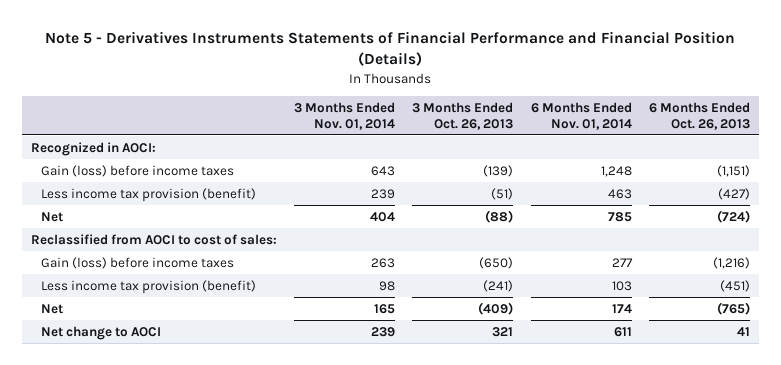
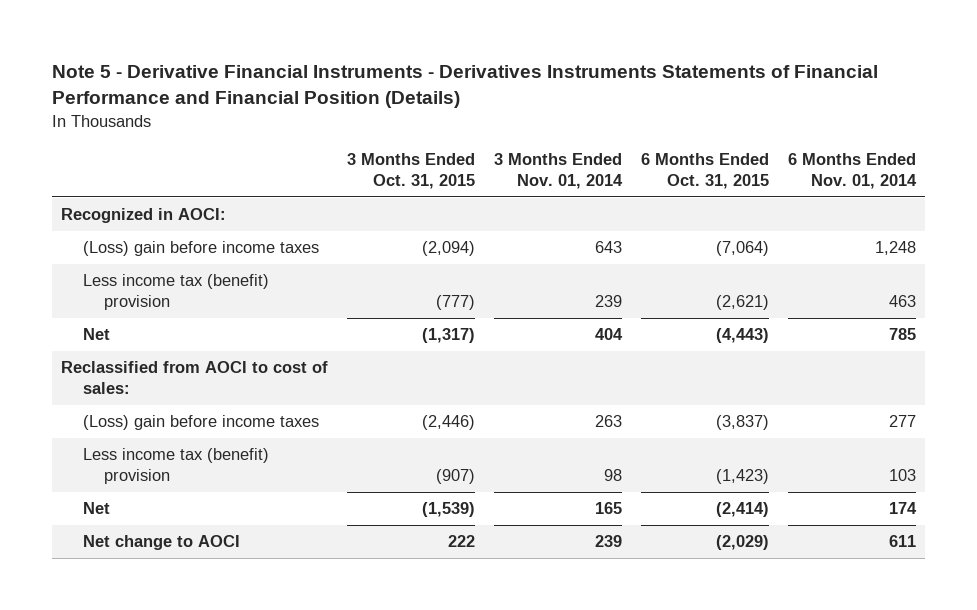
[45,31,736,67] Note 5 - Derivatives Instruments Statements of Financial Performance and Financial Position (Details) -> [52,64,879,108] Note 5 - Derivative Financial Instruments - Derivatives Instruments Statements of Financial Performance and Financial Position (Details)
[412,101,514,130] 3 Months Ended Oct. 26, 2013 -> none
[649,101,751,130] 6 Months Ended Oct. 26, 2013 -> none
none -> [347,153,476,190] 3 Months Ended Oct. 31, 2015
none -> [640,153,769,190] 6 Months Ended Oct. 31, 2015
[41,164,235,177] Gain (loss) before income taxes -> [82,241,319,257] (Loss) gain before income taxes
[41,187,257,202] Less income tax provision (benefit) -> [82,274,269,310] Less income tax (benefit) provision
[41,256,235,269] Gain (loss) before income taxes -> [82,415,319,431] (Loss) gain before income taxes
[41,279,257,294] Less income tax provision (benefit) -> [82,448,269,484] Less income tax (benefit) provision

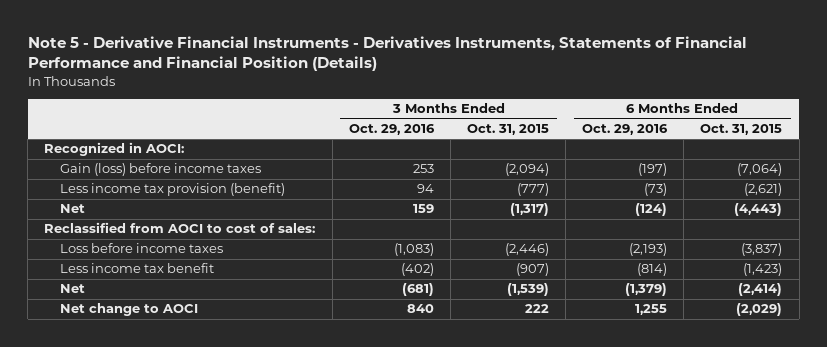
[52,64,879,108] Note 5 - Derivative Financial Instruments - Derivatives Instruments Statements of Financial Performance and Financial Position (Details) -> [27,36,747,72] Note 5 - Derivative Financial Instruments - Derivatives Instruments, Statements of Financial Performance and Financial Position (Details)
[494,153,624,190] 3 Months Ended Nov. 01, 2014 -> none
[787,153,917,190] 6 Months Ended Nov. 01, 2014 -> none
none -> [348,123,435,135] Oct. 29, 2016
none -> [582,123,669,135] Oct. 29, 2016
[82,241,319,257] (Loss) gain before income taxes -> [59,163,261,177] Gain (loss) before income taxes
[82,274,269,310] Less income tax (benefit) provision -> [59,183,285,197] Less income tax provision (benefit)
[82,415,319,431] (Loss) gain before income taxes -> [59,243,223,254] Loss before income taxes
[82,448,269,484] Less income tax (benefit) provision -> [59,263,214,274] Less income tax benefit

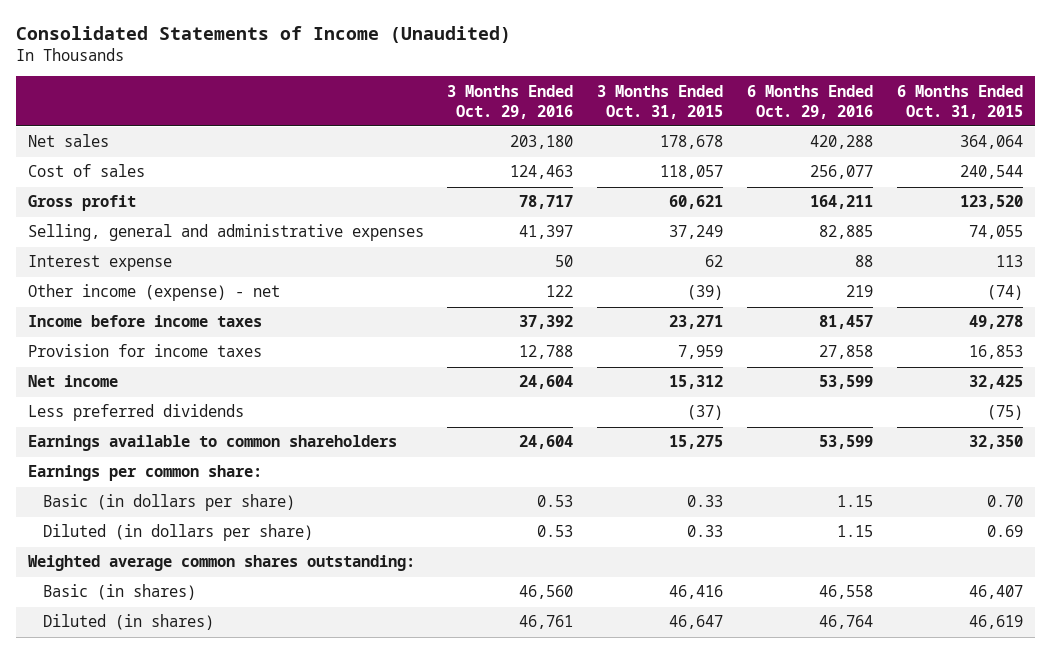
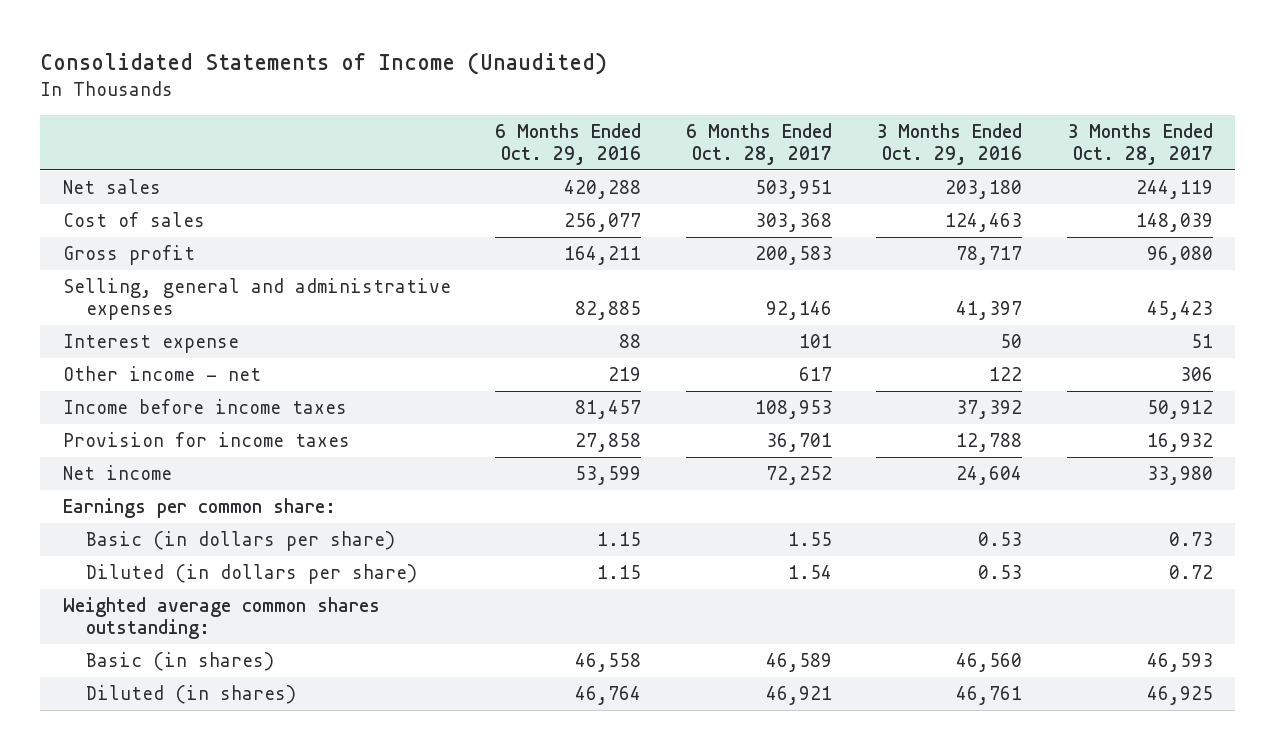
[597,84,724,119] 3 Months Ended Oct. 31, 2015 -> none
[897,84,1024,119] 6 Months Ended Oct. 31, 2015 -> none
none -> [685,122,832,166] 6 Months Ended Oct. 28, 2017
none -> [1066,122,1213,166] 3 Months Ended Oct. 28, 2017
[27,284,280,302] Other income (expense) - net -> [62,366,261,382] Other income - net
[27,404,244,422] Less preferred dividends -> none
[27,435,397,452] Earnings available to common shareholders -> none

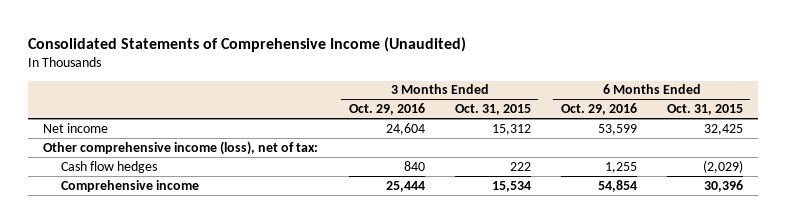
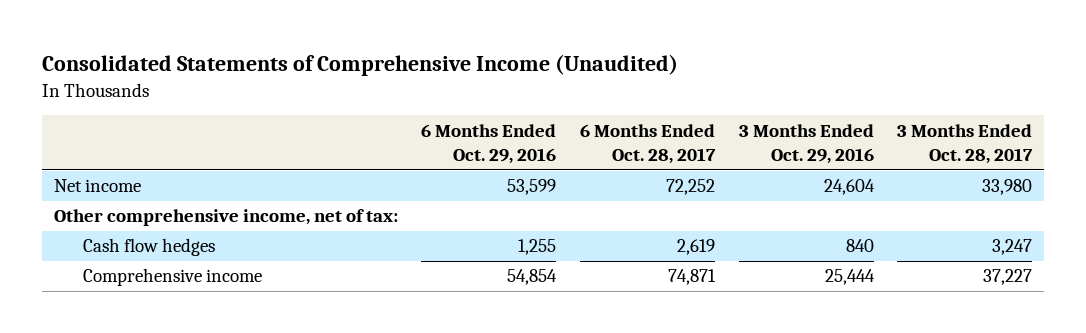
[454,104,531,116] Oct. 31, 2015 -> none
[666,104,743,116] Oct. 31, 2015 -> none
none -> [579,123,716,164] 6 Months Ended Oct. 28, 2017
none -> [897,123,1034,164] 3 Months Ended Oct. 28, 2017
[43,140,319,155] Other comprehensive income (loss), net of tax: -> [53,209,398,227] Other comprehensive income, net of tax:

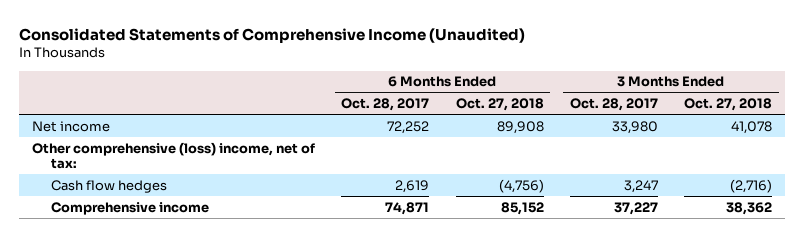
[421,123,557,164] 6 Months Ended Oct. 29, 2016 -> none
[738,123,874,164] 3 Months Ended Oct. 29, 2016 -> none
none -> [455,98,544,112] Oct. 27, 2018
none -> [683,98,772,112] Oct. 27, 2018
[53,209,398,227] Other comprehensive income, net of tax: -> [32,141,316,170] Other comprehensive (loss) income, net of tax:

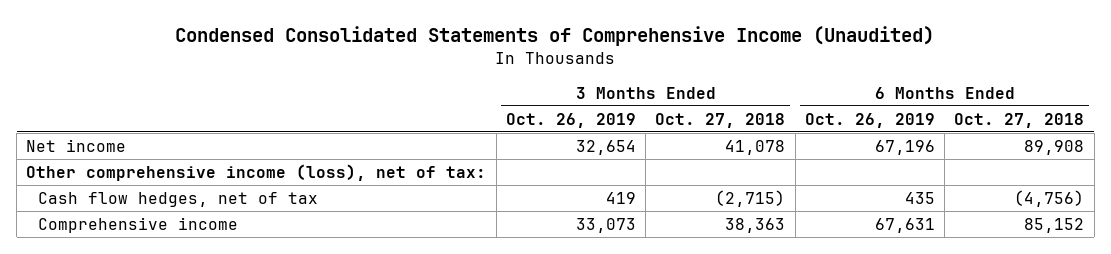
[19,27,526,43] Consolidated Statements of Comprehensive Income (Unaudited) -> [175,25,935,46] Condensed Consolidated Statements of Comprehensive Income (Unaudited)
[341,98,430,112] Oct. 28, 2017 -> none
[569,98,658,112] Oct. 28, 2017 -> none
none -> [505,112,636,128] Oct. 26, 2019
none -> [804,112,935,128] Oct. 26, 2019
[32,141,316,170] Other comprehensive (loss) income, net of tax: -> [26,163,487,181] Other comprehensive income (loss), net of tax:
[50,179,167,193] Cash flow hedges -> [38,191,319,207] Cash flow hedges, net of tax
[729,178,772,193] (2,716) -> [715,189,786,207] (2,715)
[725,201,772,215] 38,362 -> [725,217,786,233] 38,363

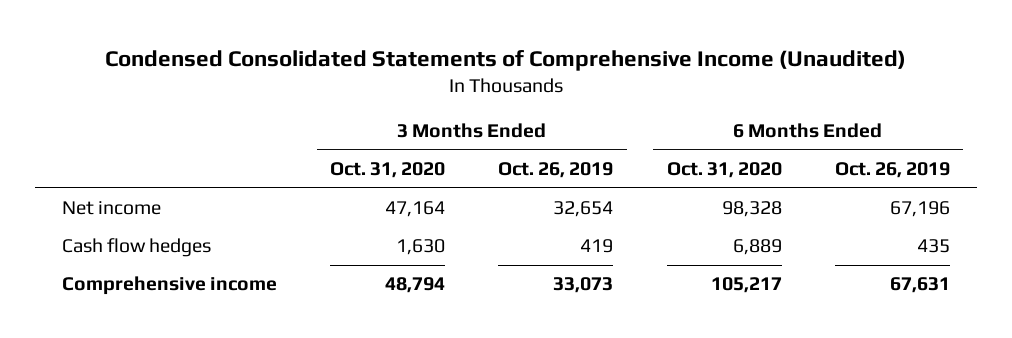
[655,112,786,128] Oct. 27, 2018 -> none
[954,112,1085,128] Oct. 27, 2018 -> none
none -> [330,162,446,179] Oct. 31, 2020
none -> [666,162,782,179] Oct. 31, 2020
[26,163,487,181] Other comprehensive income (loss), net of tax: -> none
[38,191,319,207] Cash flow hedges, net of tax -> [61,238,211,258] Cash flow hedges

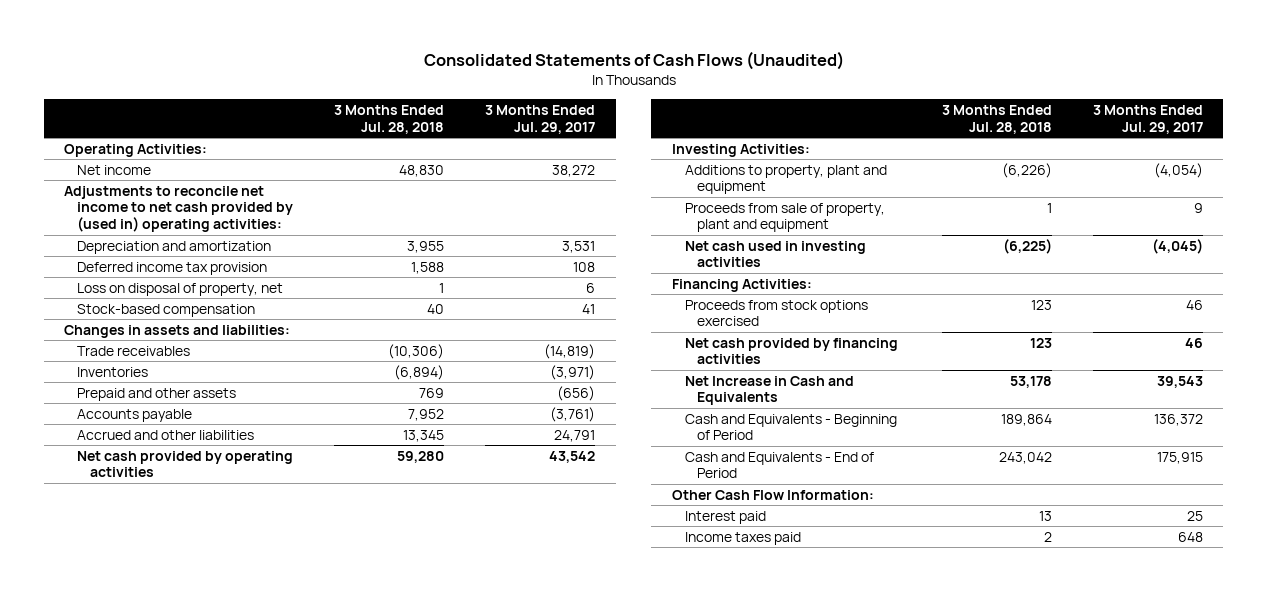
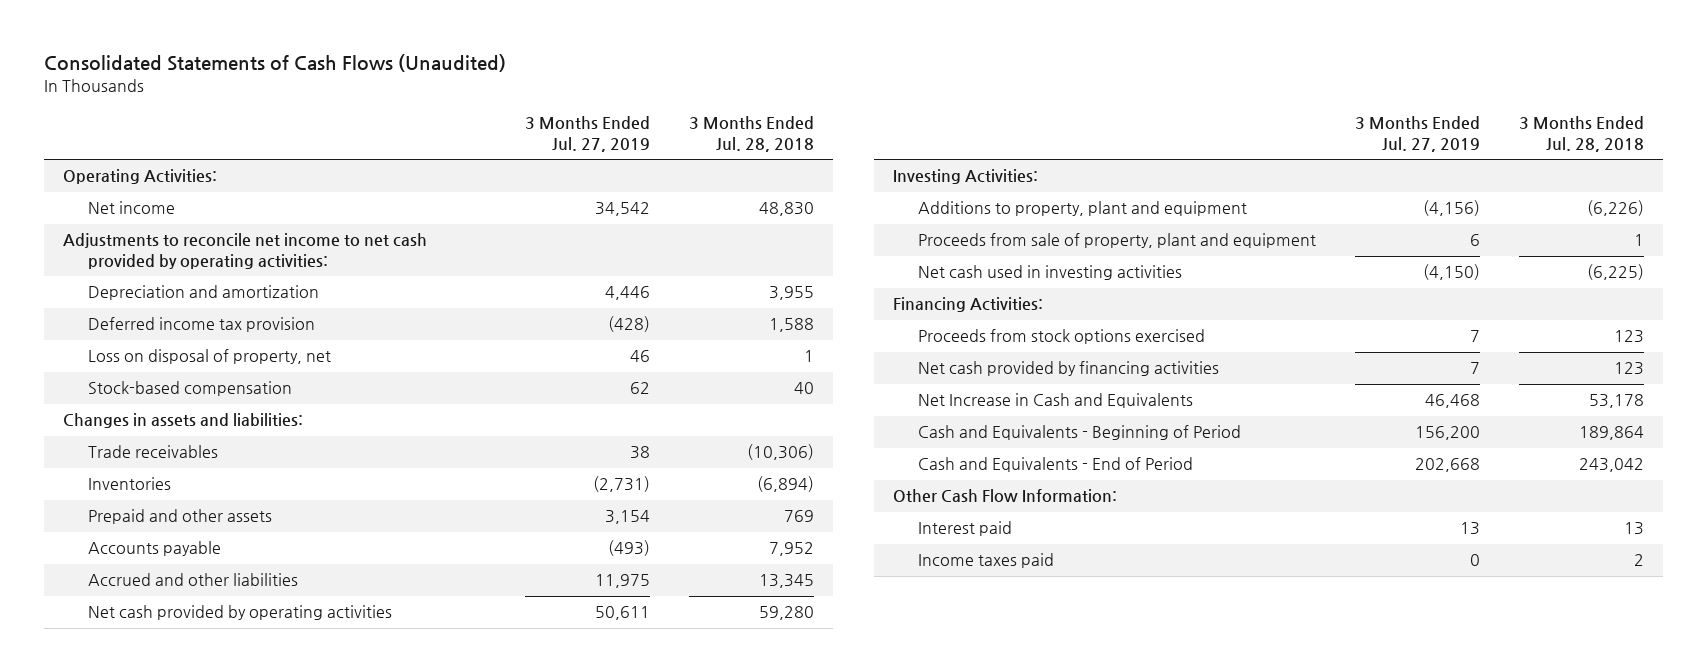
[485,105,596,134] 3 Months Ended Jul. 29, 2017 -> none
none -> [524,116,650,152] 3 Months Ended Jul. 27, 2019
[64,185,294,233] Adjustments to reconcile net income to net cash provided by (used in) operating activities: -> [63,233,428,270] Adjustments to reconcile net income to net cash provided by operating activities:

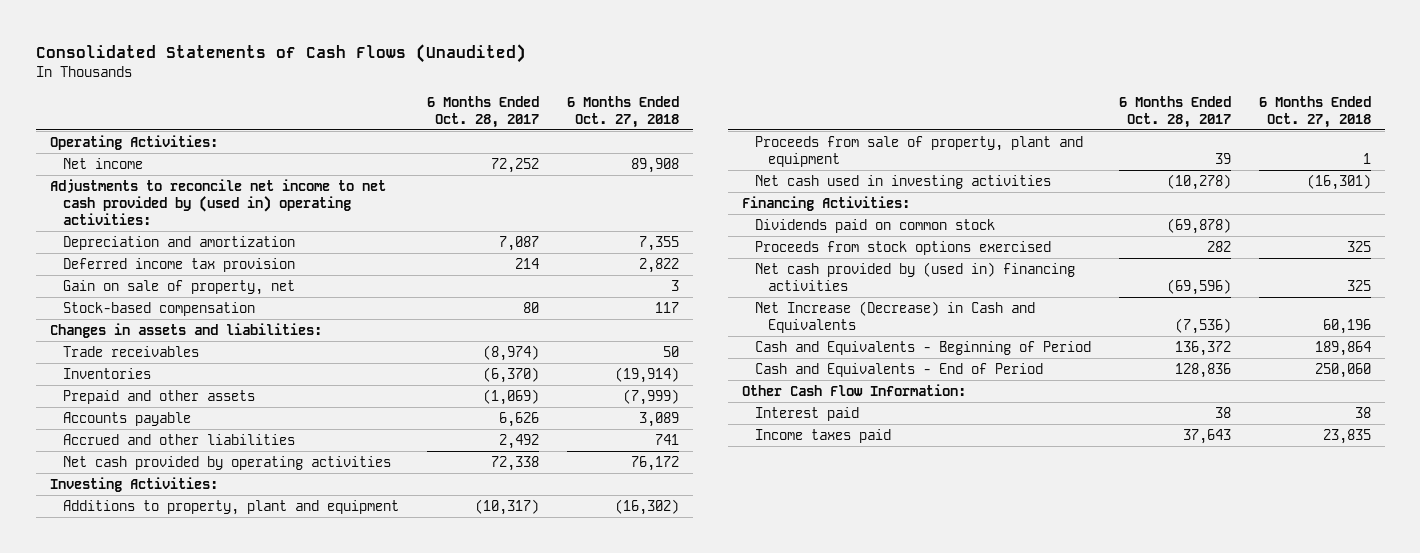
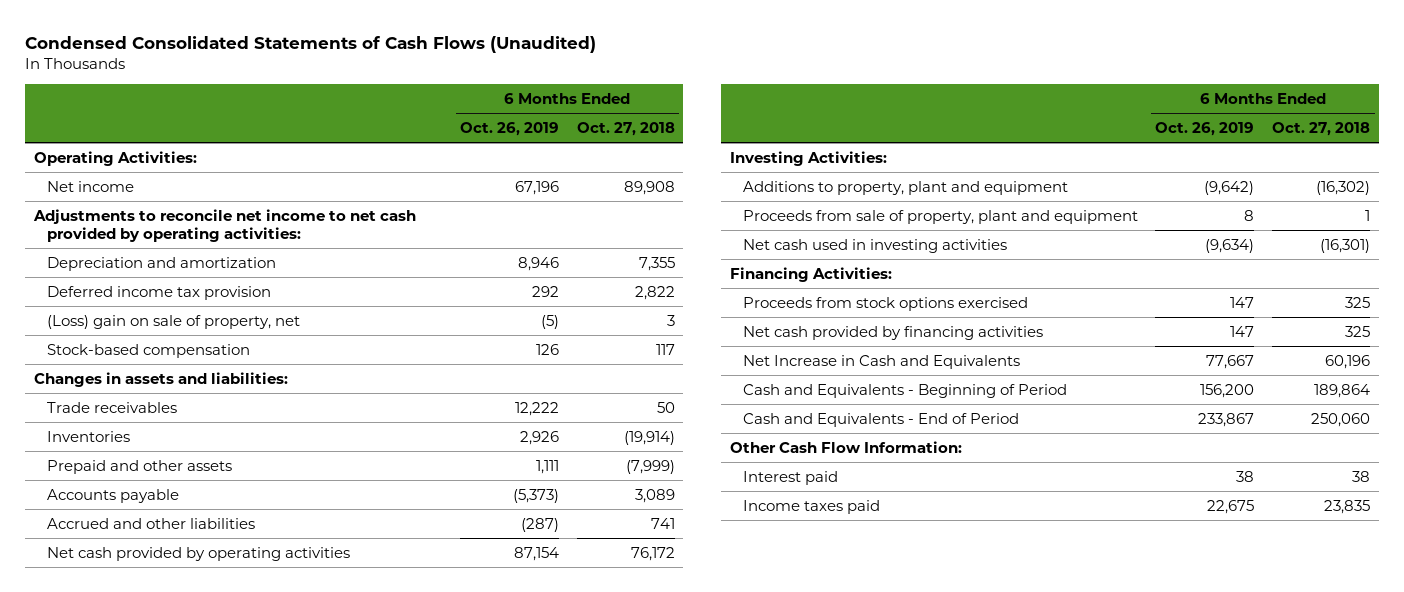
[35,43,526,63] Consolidated Statements of Cash Flows (Unaudited) -> [25,35,597,53] Condensed Consolidated Statements of Cash Flows (Unaudited)
[426,95,539,128] 6 Months Ended Oct. 28, 2017 -> none
none -> [459,121,559,136] Oct. 26, 2019
[49,178,386,225] Adjustments to reconcile net income to net cash provided by (used in) operating activities: -> [33,208,417,242] Adjustments to reconcile net income to net cash provided by operating activities:
[63,279,296,295] Gain on sale of property, net -> [47,314,301,329] (Loss) gain on sale of property, net
[755,218,996,233] Dividends paid on common stock -> none
[755,261,1076,291] Net cash provided by (used in) financing activities -> [742,325,1043,340] Net cash provided by financing activities
[755,300,1036,333] Net Increase (Decrease) in Cash and Equivalents -> [742,354,1020,369] Net Increase in Cash and Equivalents

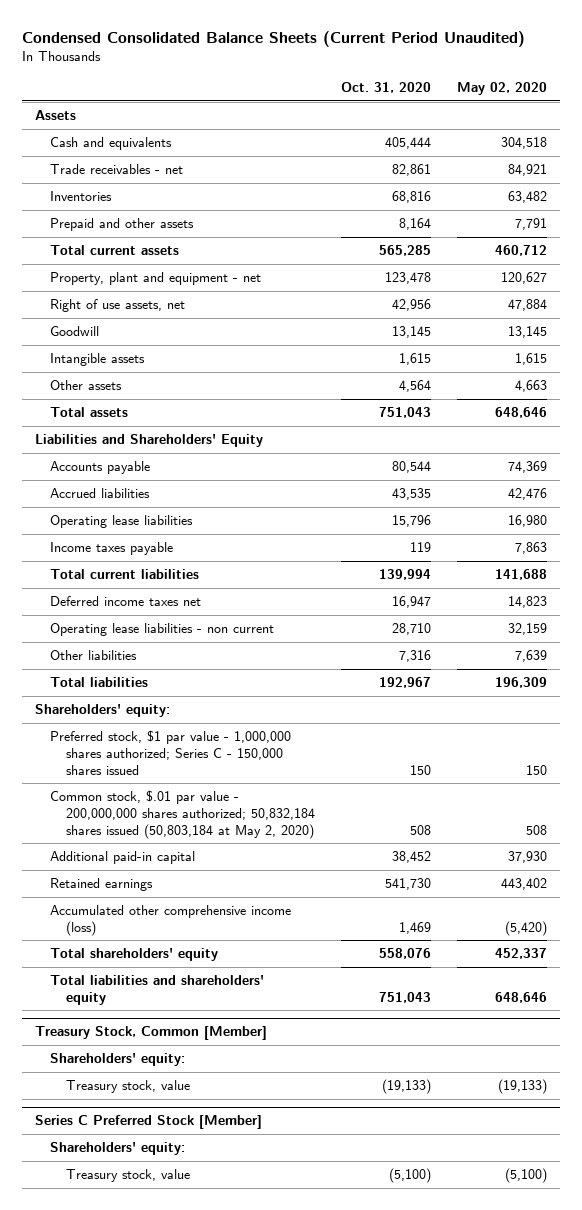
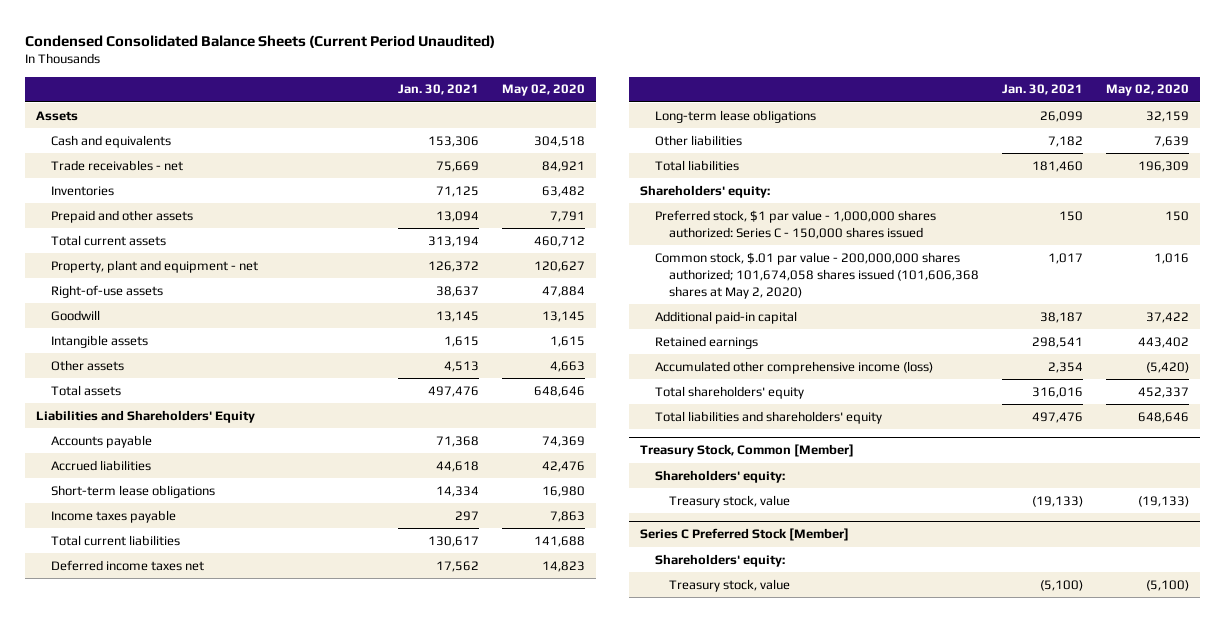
[341,82,432,94] Oct. 31, 2020 -> none
none -> [397,84,479,96] Jan. 30, 2021
[50,299,186,313] Right of use assets, net -> [50,284,163,298] Right-of-use assets
[50,515,194,529] Operating lease liabilities -> [50,484,215,498] Short-term lease obligations
[50,623,275,637] Operating lease liabilities - non current -> [654,109,816,123] Long-term lease obligations
[50,730,292,775] Preferred stock, $1 par value - 1,000,000 shares authorized; Series C - 150,000 shares issued -> [654,209,936,239] Preferred stock, $1 par value - 1,000,000 shares authorized: Series C - 150,000 shares issued
[50,790,316,839] Common stock, $.01 par value - 200,000,000 shares authorized; 50,832,184 shares issued (50,803,184 at May 2, 2020) -> [654,251,979,299] Common stock, $.01 par value - 200,000,000 shares authorized; 101,674,058 shares issued (101,606,368 shares at May 2, 2020)
[526,824,548,835] 508 -> [1153,252,1189,264] 1,016
[508,851,548,864] 37,930 -> [1145,311,1189,323] 37,422

